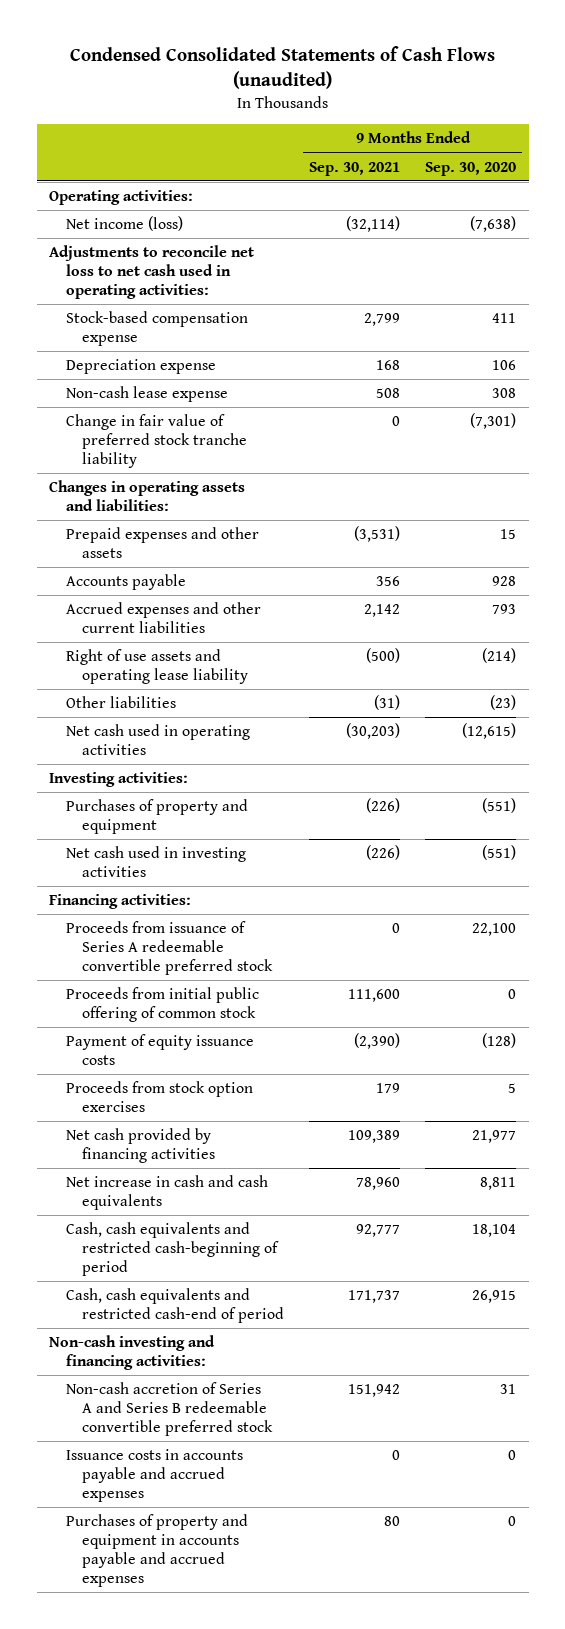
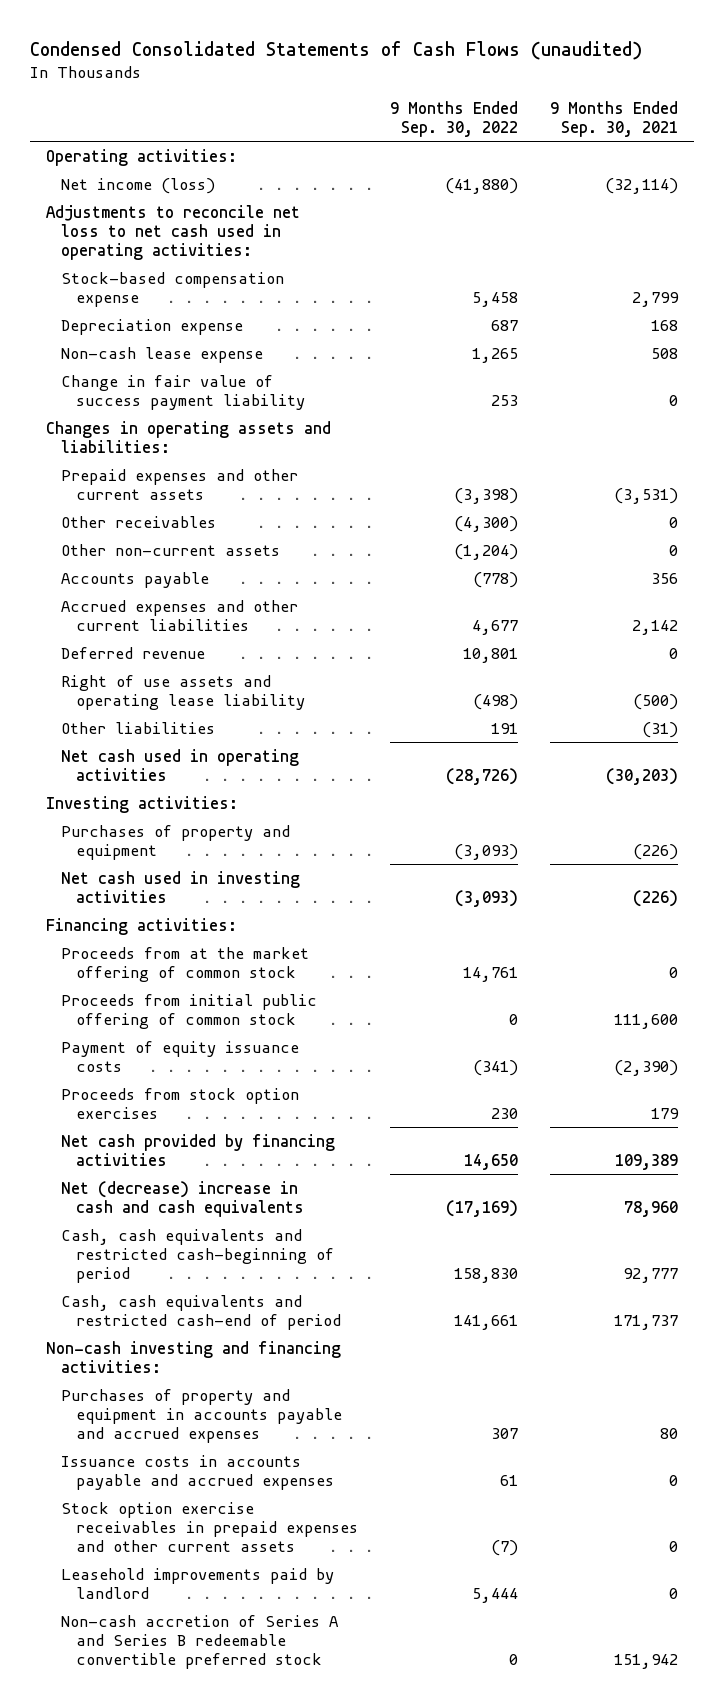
[425,161,517,176] Sep. 30, 2020 -> none
none -> [390,100,519,137] 9 Months Ended Sep. 30, 2022
[65,414,248,469] Change in fair value of preferred stock tranche liability -> [61,374,306,410] Change in fair value of success payment liability
[65,527,259,559] Prepaid expenses and other assets -> [61,468,299,500] Prepaid expenses and other current assets
none -> [61,515,217,528] Other receivables
none -> [61,543,281,556] Other non-current assets
none -> [61,646,206,659] Deferred revenue
[65,921,274,976] Proceeds from issuance of Series A redeemable convertible preferred stock -> none
none -> [61,946,310,982] Proceeds from at the market offering of common stock
[65,1175,268,1211] Net increase in cash and cash equivalents -> [61,1180,305,1217] Net (decrease) increase in cash and cash equivalents
[65,1449,243,1503] Issuance costs in accounts payable and accrued expenses -> [61,1454,335,1490] Issuance costs in accounts payable and accrued expenses
none -> [61,1501,359,1552] Stock option exercise receivables in prepaid expenses and other current assets
none -> [61,1567,335,1599] Leasehold improvements paid by landlord
[65,1382,274,1437] Non-cash accretion of Series A and Series B redeemable convertible preferred stock -> [61,1614,340,1669] Non-cash accretion of Series A and Series B redeemable convertible preferred stock

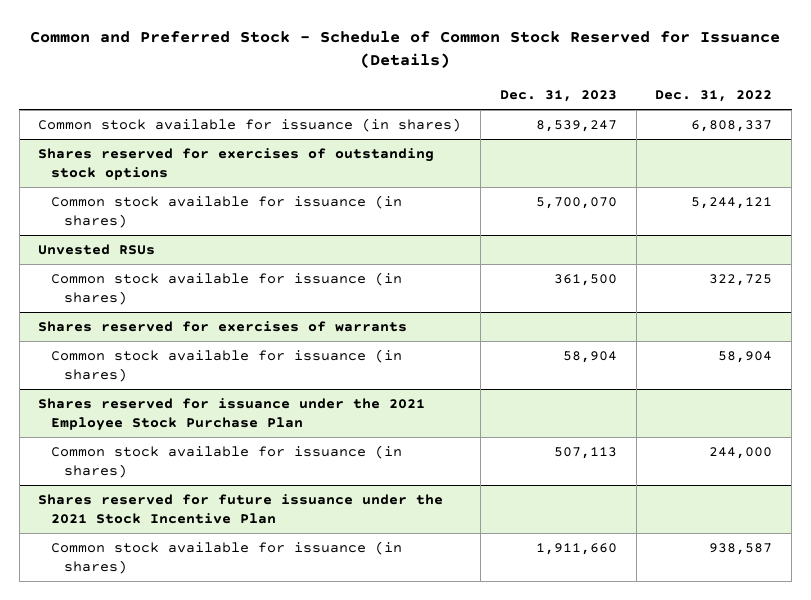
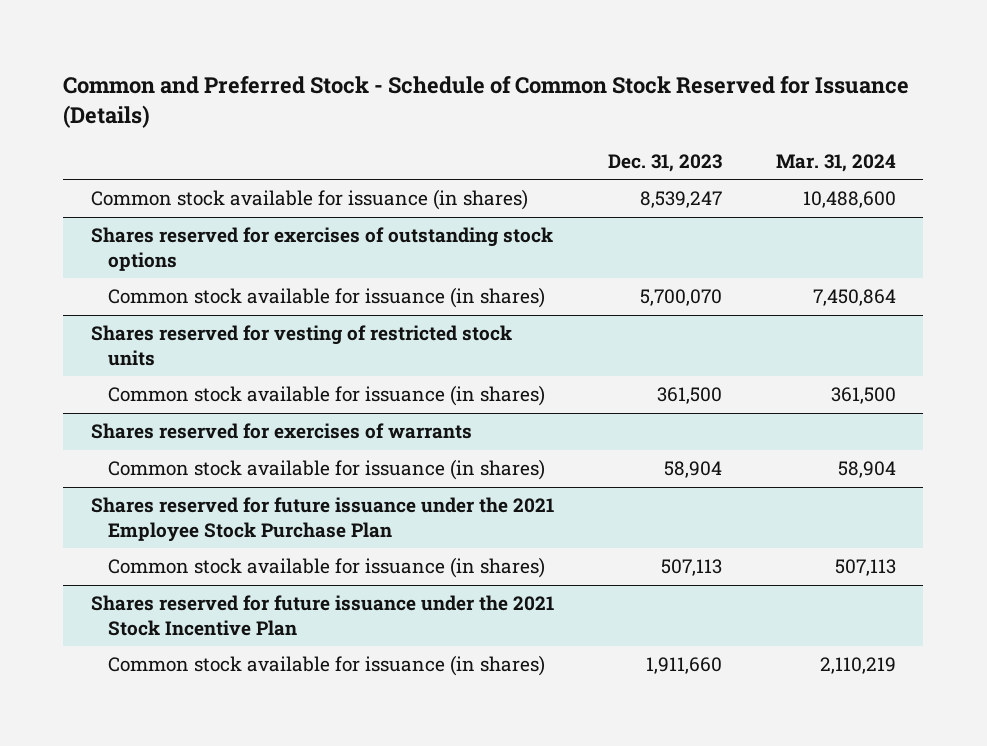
[655,90,773,103] Dec. 31, 2022 -> none
none -> [776,153,897,172] Mar. 31, 2024
[38,243,156,255] Unvested RSUs -> [90,325,512,366] Shares reserved for vesting of restricted stock units
[38,397,426,432] Shares reserved for issuance under the 2021 Employee Stock Purchase Plan -> [90,497,554,542] Shares reserved for future issuance under the 2021 Employee Stock Purchase Plan

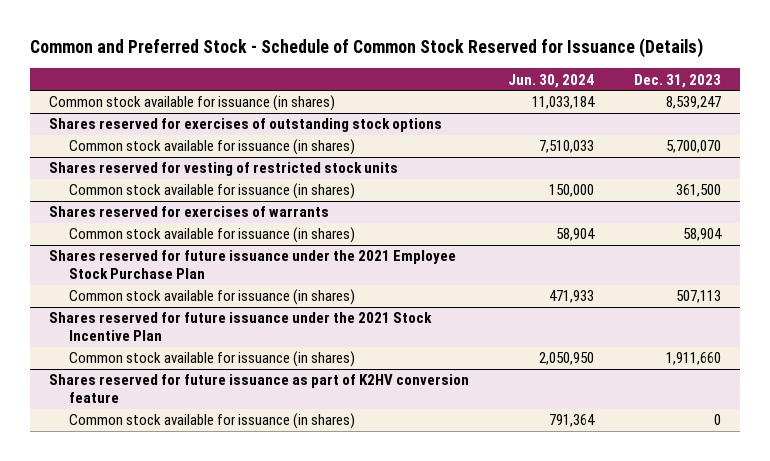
[776,153,897,172] Mar. 31, 2024 -> none
none -> [508,73,595,88] Jun. 30, 2024
none -> [49,374,470,404] Shares reserved for future issuance as part of K2HV conversion feature
none -> [69,413,356,430] Common stock available for issuance (in shares)

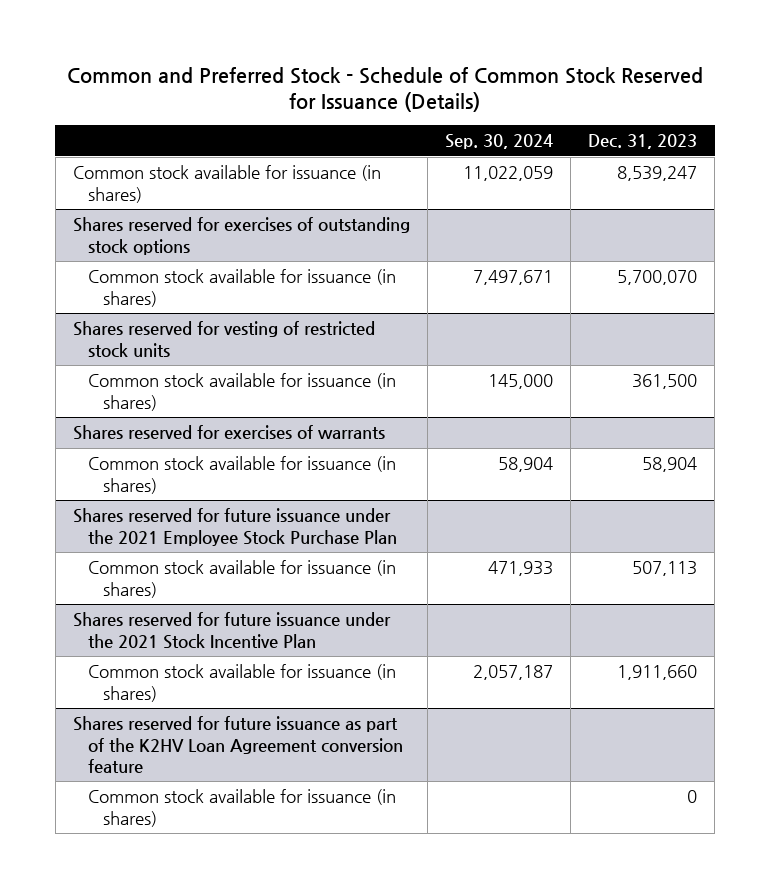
[508,73,595,88] Jun. 30, 2024 -> none
none -> [445,134,554,150] Sep. 30, 2024
[49,374,470,404] Shares reserved for future issuance as part of K2HV conversion feature -> [72,716,403,773] Shares reserved for future issuance as part of the K2HV Loan Agreement conversion feature

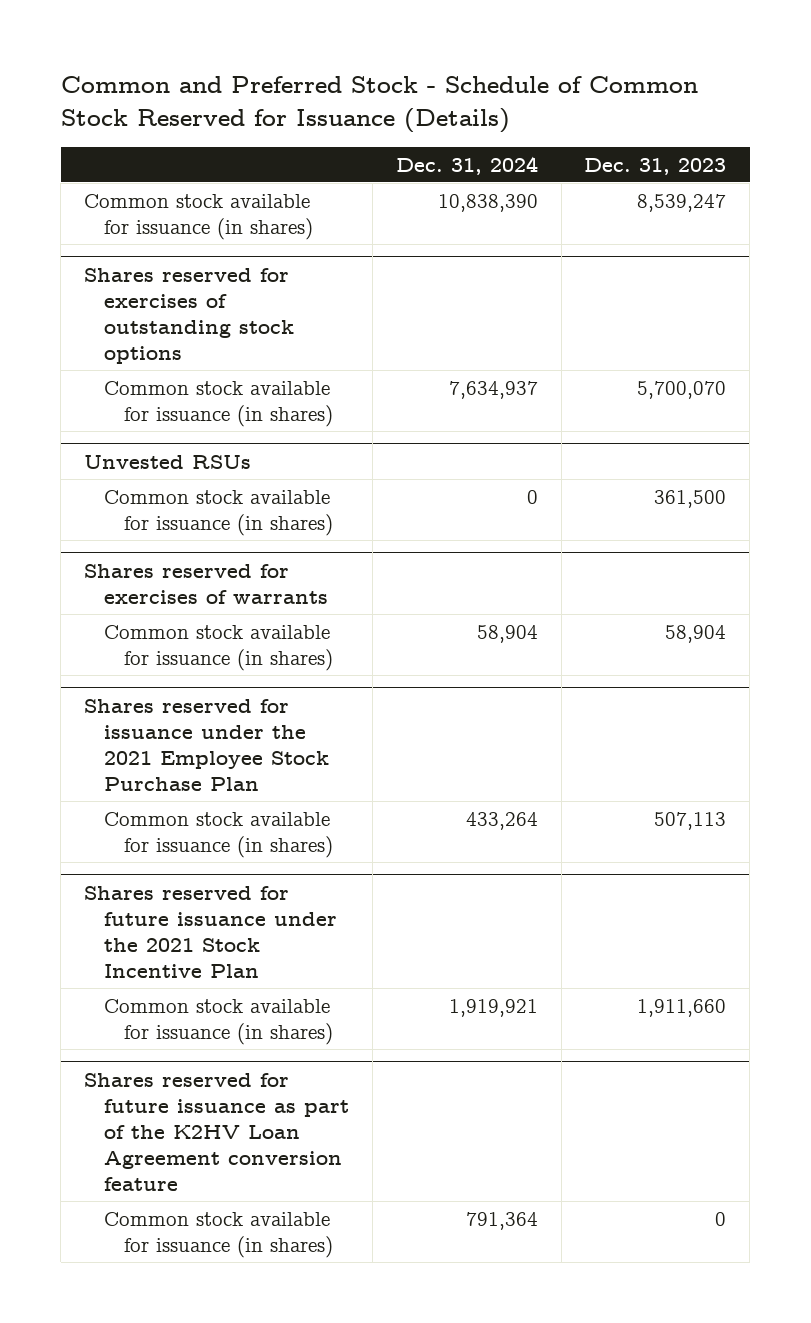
[445,134,554,150] Sep. 30, 2024 -> none
none -> [395,155,538,175] Dec. 31, 2024
[72,321,375,358] Shares reserved for vesting of restricted stock units -> [84,454,252,469] Unvested RSUs
[72,508,397,546] Shares reserved for future issuance under the 2021 Employee Stock Purchase Plan -> [84,698,330,791] Shares reserved for issuance under the 2021 Employee Stock Purchase Plan

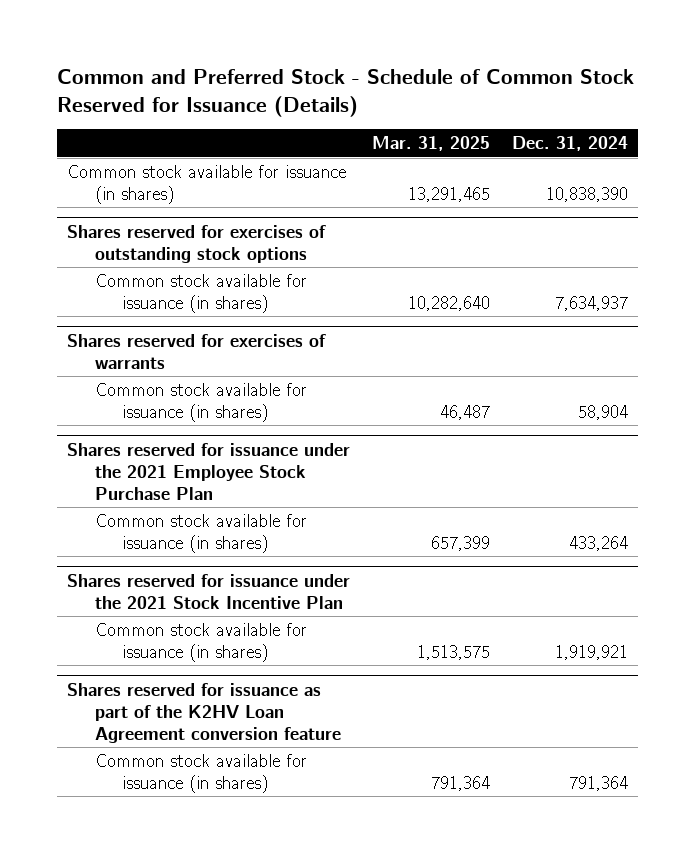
[584,157,727,175] Dec. 31, 2023 -> none
none -> [371,136,490,152] Mar. 31, 2025
[84,454,252,469] Unvested RSUs -> none
[104,489,334,536] Common stock available for issuance (in shares) -> none
[84,885,338,978] Shares reserved for future issuance under the 2021 Stock Incentive Plan -> [67,573,351,609] Shares reserved for issuance under the 2021 Stock Incentive Plan
[84,1072,350,1191] Shares reserved for future issuance as part of the K2HV Loan Agreement conversion feature -> [67,682,341,743] Shares reserved for issuance as part of the K2HV Loan Agreement conversion feature

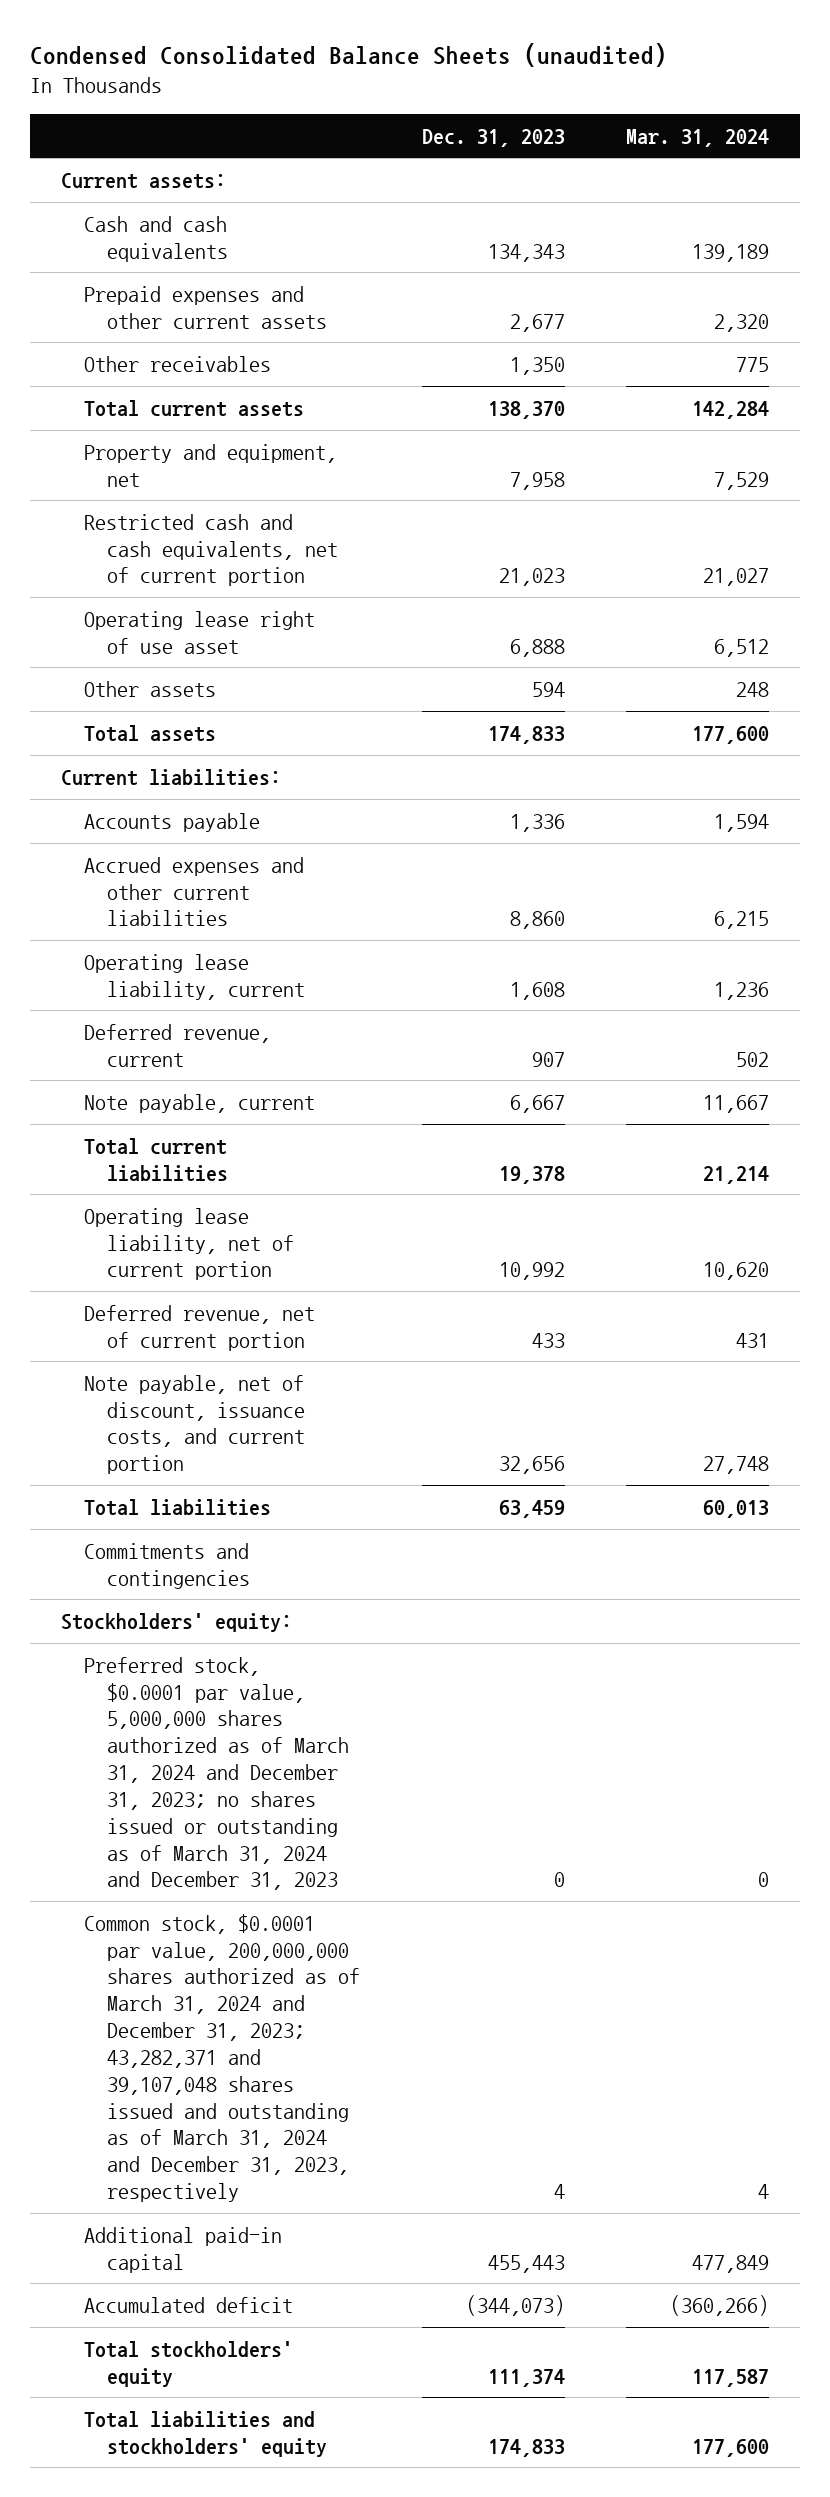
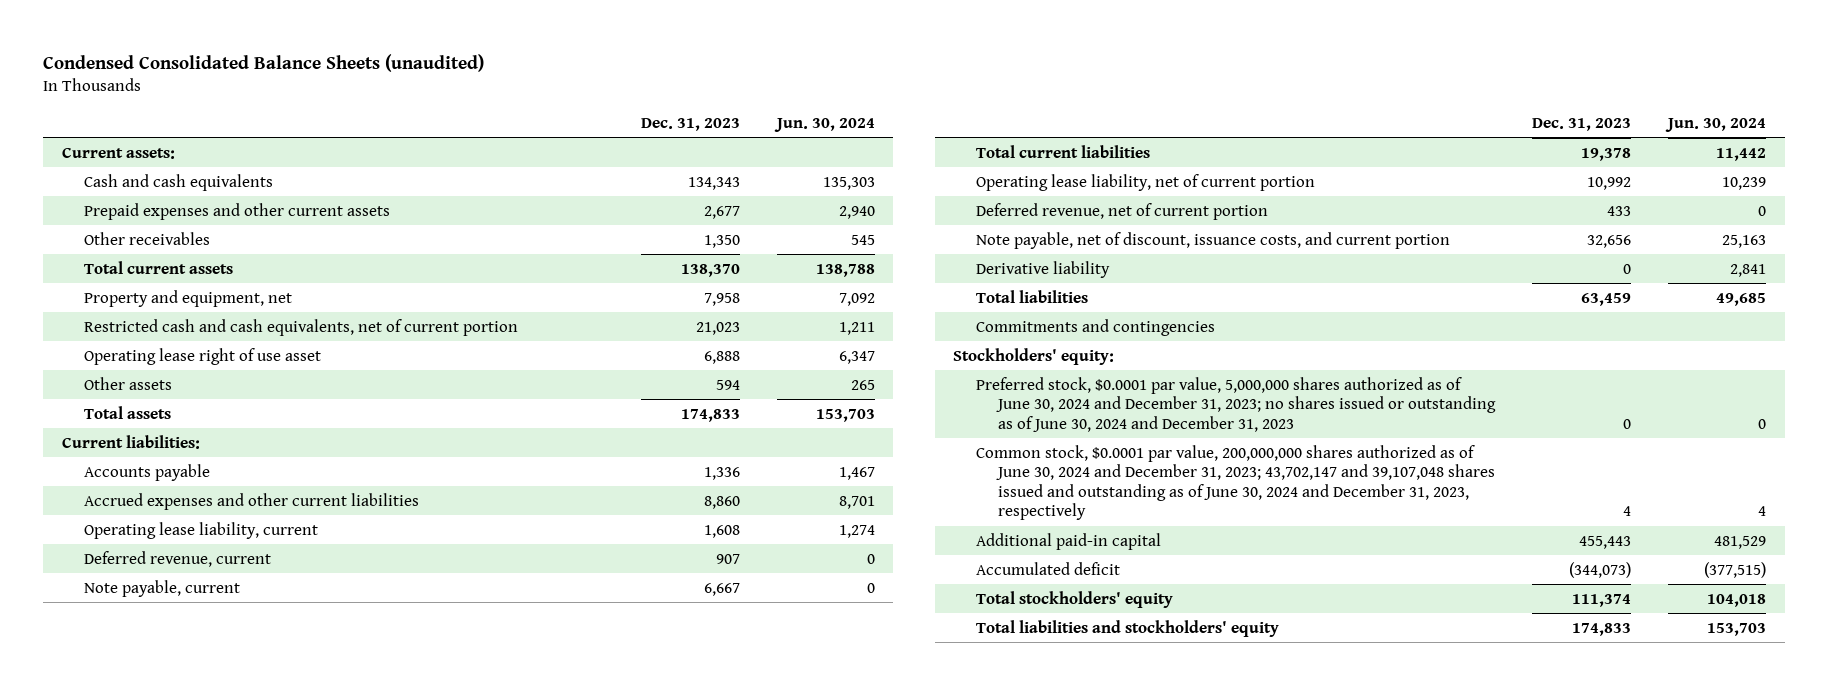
[626,128,770,147] Mar. 31, 2024 -> none
none -> [773,117,875,132] Jun. 30, 2024
none -> [975,260,1110,278] Derivative liability
[83,1656,349,1891] Preferred stock, $0.0001 par value, 5,000,000 shares authorized as of March 31, 2024 and December 31, 2023; no shares issued or outstanding as of March 31, 2024 and December 31, 2023 -> [975,376,1497,432] Preferred stock, $0.0001 par value, 5,000,000 shares authorized as of June 30, 2024 and December 31, 2023; no shares issued or outstanding as of June 30, 2024 and December 31, 2023
[83,1913,360,2203] Common stock, $0.0001 par value, 200,000,000 shares authorized as of March 31, 2024 and December 31, 2023; 43,282,371 and 39,107,048 shares issued and outstanding as of March 31, 2024 and December 31, 2023, respectively -> [975,444,1496,521] Common stock, $0.0001 par value, 200,000,000 shares authorized as of June 30, 2024 and December 31, 2023; 43,702,147 and 39,107,048 shares issued and outstanding as of June 30, 2024 and December 31, 2023, respectively

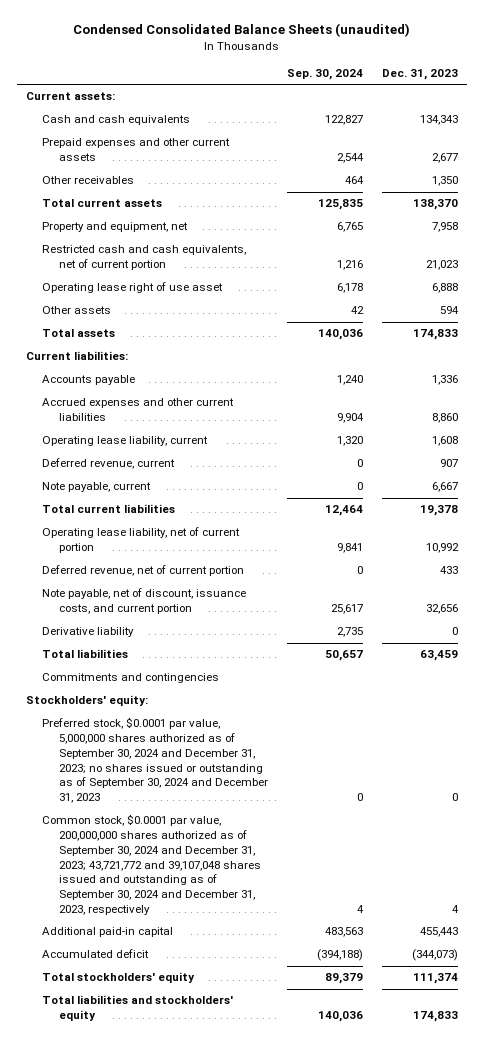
[773,117,875,132] Jun. 30, 2024 -> none
none -> [286,68,363,80] Sep. 30, 2024
[975,376,1497,432] Preferred stock, $0.0001 par value, 5,000,000 shares authorized as of June 30, 2024 and December 31, 2023; no shares issued or outstanding as of June 30, 2024 and December 31, 2023 -> [42,717,268,804] Preferred stock, $0.0001 par value, 5,000,000 shares authorized as of September 30, 2024 and December 31, 2023; no shares issued or outstanding as of September 30, 2024 and December 31, 2023
[975,444,1496,521] Common stock, $0.0001 par value, 200,000,000 shares authorized as of June 30, 2024 and December 31, 2023; 43,702,147 and 39,107,048 shares issued and outstanding as of June 30, 2024 and December 31, 2023, respectively -> [42,814,261,916] Common stock, $0.0001 par value, 200,000,000 shares authorized as of September 30, 2024 and December 31, 2023; 43,721,772 and 39,107,048 shares issued and outstanding as of September 30, 2024 and December 31, 2023, respectively

